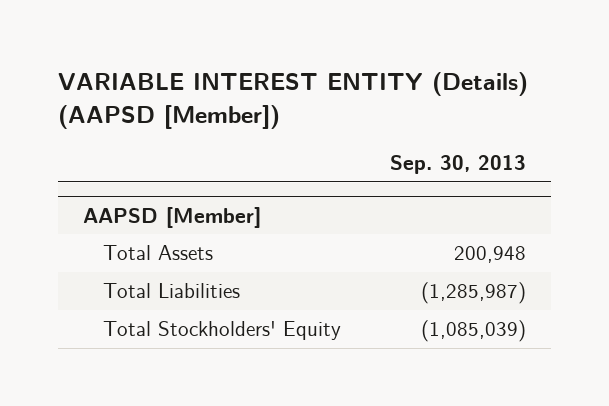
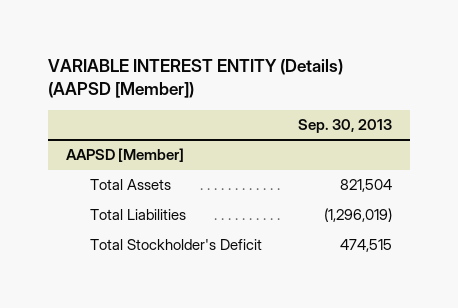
[454,246,527,264] 200,948 -> [339,179,392,193] 821,504
[421,282,527,305] (1,285,987) -> [323,208,392,223] (1,296,019)
[102,321,341,341] Total Stockholders' Equity -> [89,239,262,251] Total Stockholder's Deficit
[421,320,527,343] (1,085,039) -> [339,239,392,253] 474,515

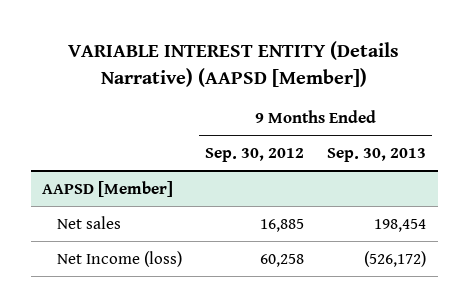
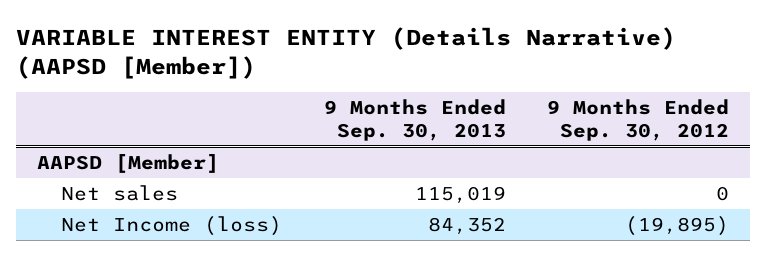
[260,218,305,232] 16,885 -> [715,185,729,201] 0
[374,218,427,232] 198,454 -> [414,185,506,204] 115,019
[260,253,305,267] 60,258 -> [624,215,729,236] (19,895)
[364,250,427,267] (526,172) -> [427,216,506,235] 84,352

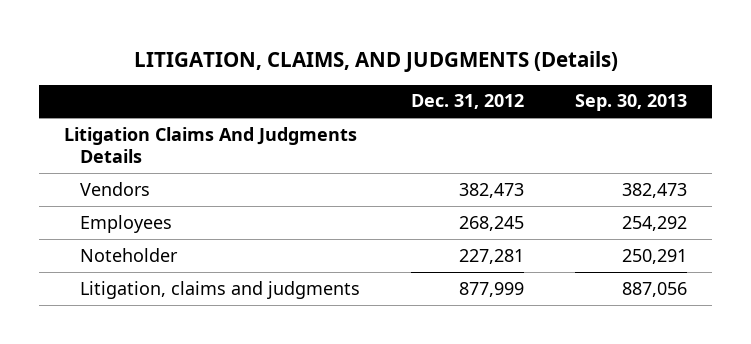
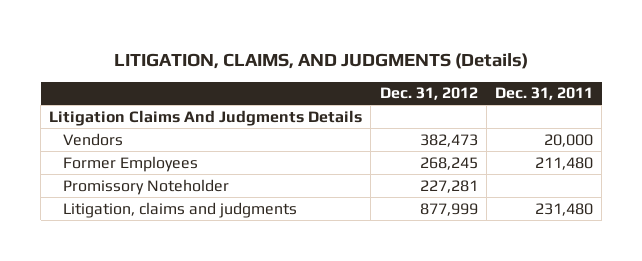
[574,94,687,112] Sep. 30, 2013 -> none
none -> [494,87,593,101] Dec. 31, 2011
[80,214,173,233] Employees -> [62,155,198,172] Former Employees
[80,247,179,262] Noteholder -> [62,178,229,195] Promissory Noteholder

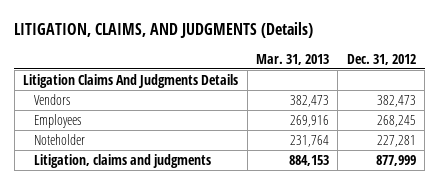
[494,87,593,101] Dec. 31, 2011 -> none
none -> [256,53,330,65] Mar. 31, 2013
[62,155,198,172] Former Employees -> [34,113,82,128] Employees
[62,178,229,195] Promissory Noteholder -> [34,133,86,145] Noteholder

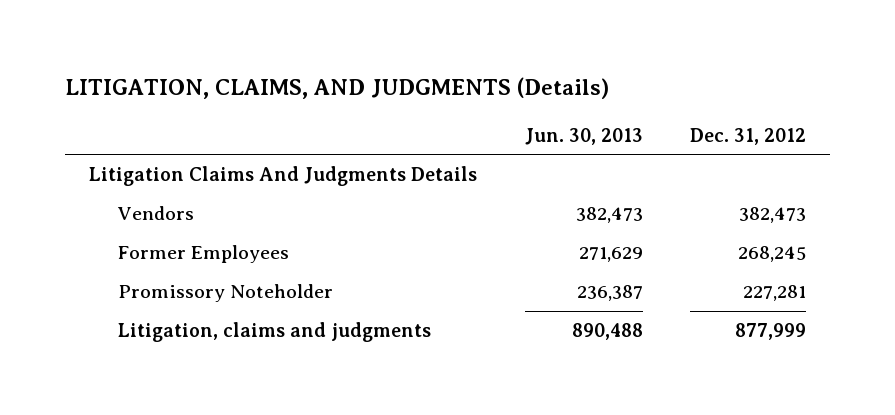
[256,53,330,65] Mar. 31, 2013 -> none
none -> [524,127,643,145] Jun. 30, 2013
[34,113,82,128] Employees -> [118,245,290,264] Former Employees
[34,133,86,145] Noteholder -> [118,284,334,303] Promissory Noteholder

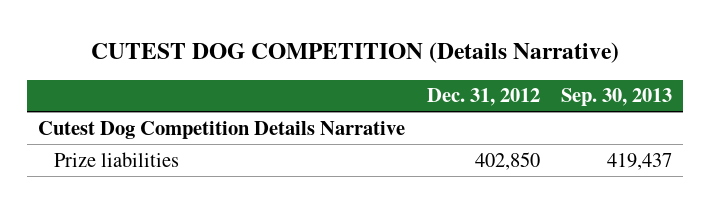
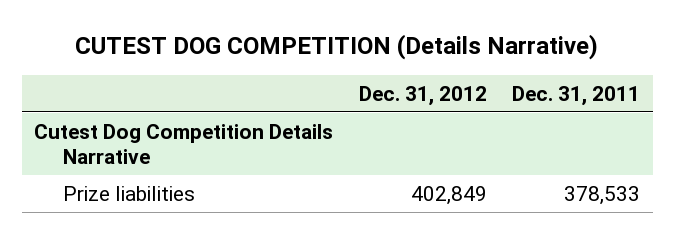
[561,88,673,107] Sep. 30, 2013 -> none
none -> [512,85,641,106] Dec. 31, 2011
[474,151,540,170] 402,850 -> [410,185,487,205] 402,849

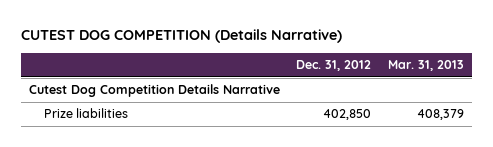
[512,85,641,106] Dec. 31, 2011 -> none
none -> [387,60,464,72] Mar. 31, 2013
[410,185,487,205] 402,849 -> [323,109,372,121] 402,850

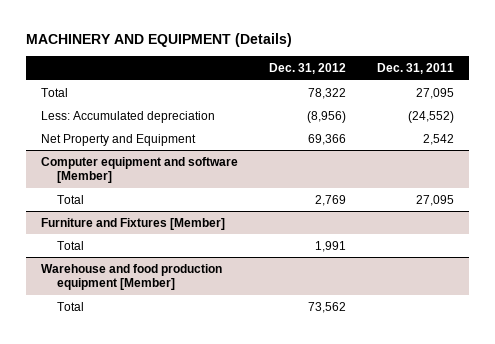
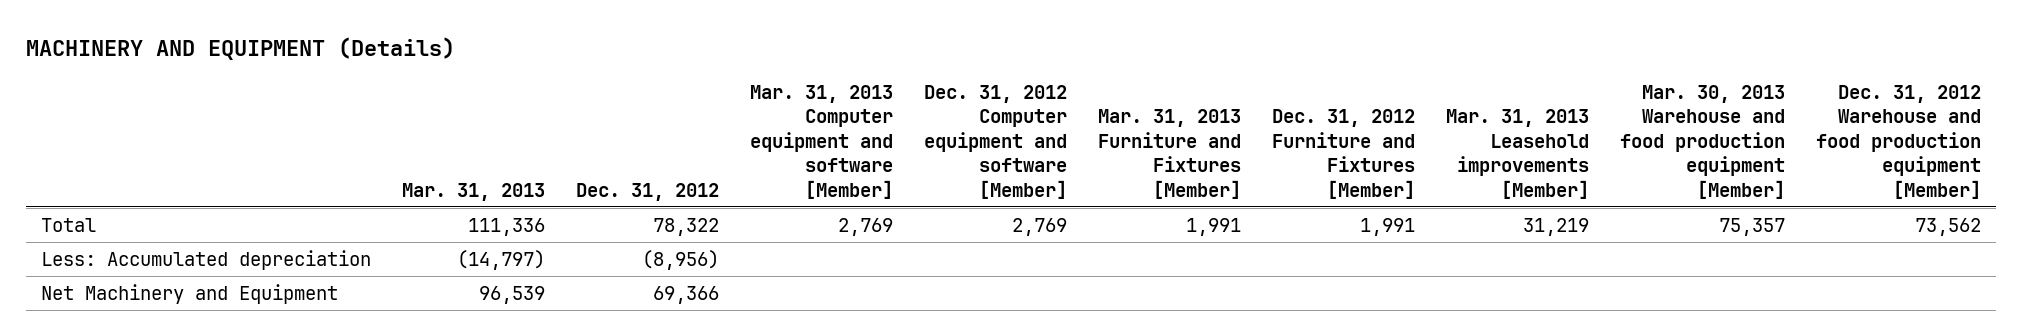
[376,63,454,75] Dec. 31, 2011 -> none
none -> [402,183,546,202] Mar. 31, 2013
none -> [750,84,894,200] Mar. 31, 2013 Computer equipment and software [Member]
none -> [924,84,1068,200] Dec. 31, 2012 Computer equipment and software [Member]
none -> [1098,109,1242,200] Mar. 31, 2013 Furniture and Fixtures [Member]
none -> [1271,109,1415,200] Dec. 31, 2012 Furniture and Fixtures [Member]
none -> [1445,109,1589,200] Mar. 31, 2013 Leasehold improvements [Member]
none -> [1619,84,1785,200] Mar. 30, 2013 Warehouse and food production equipment [Member]
none -> [1815,84,1981,200] Dec. 31, 2012 Warehouse and food production equipment [Member]
[41,156,239,184] Computer equipment and software [Member] -> none
[56,194,84,204] Total -> none
[41,217,226,230] Furniture and Fixtures [Member] -> none
[56,240,84,250] Total -> none
[41,263,223,291] Warehouse and food production equipment [Member] -> none
[56,301,84,311] Total -> none
[41,133,197,146] Net Property and Equipment -> [41,283,339,304] Net Machinery and Equipment

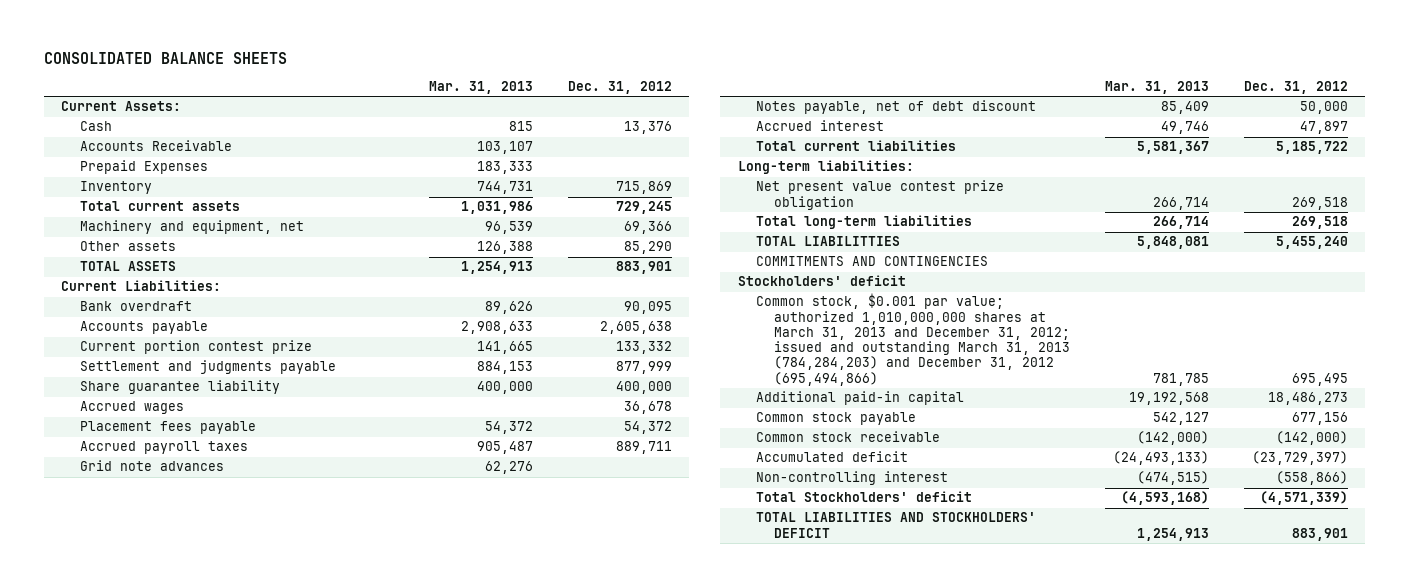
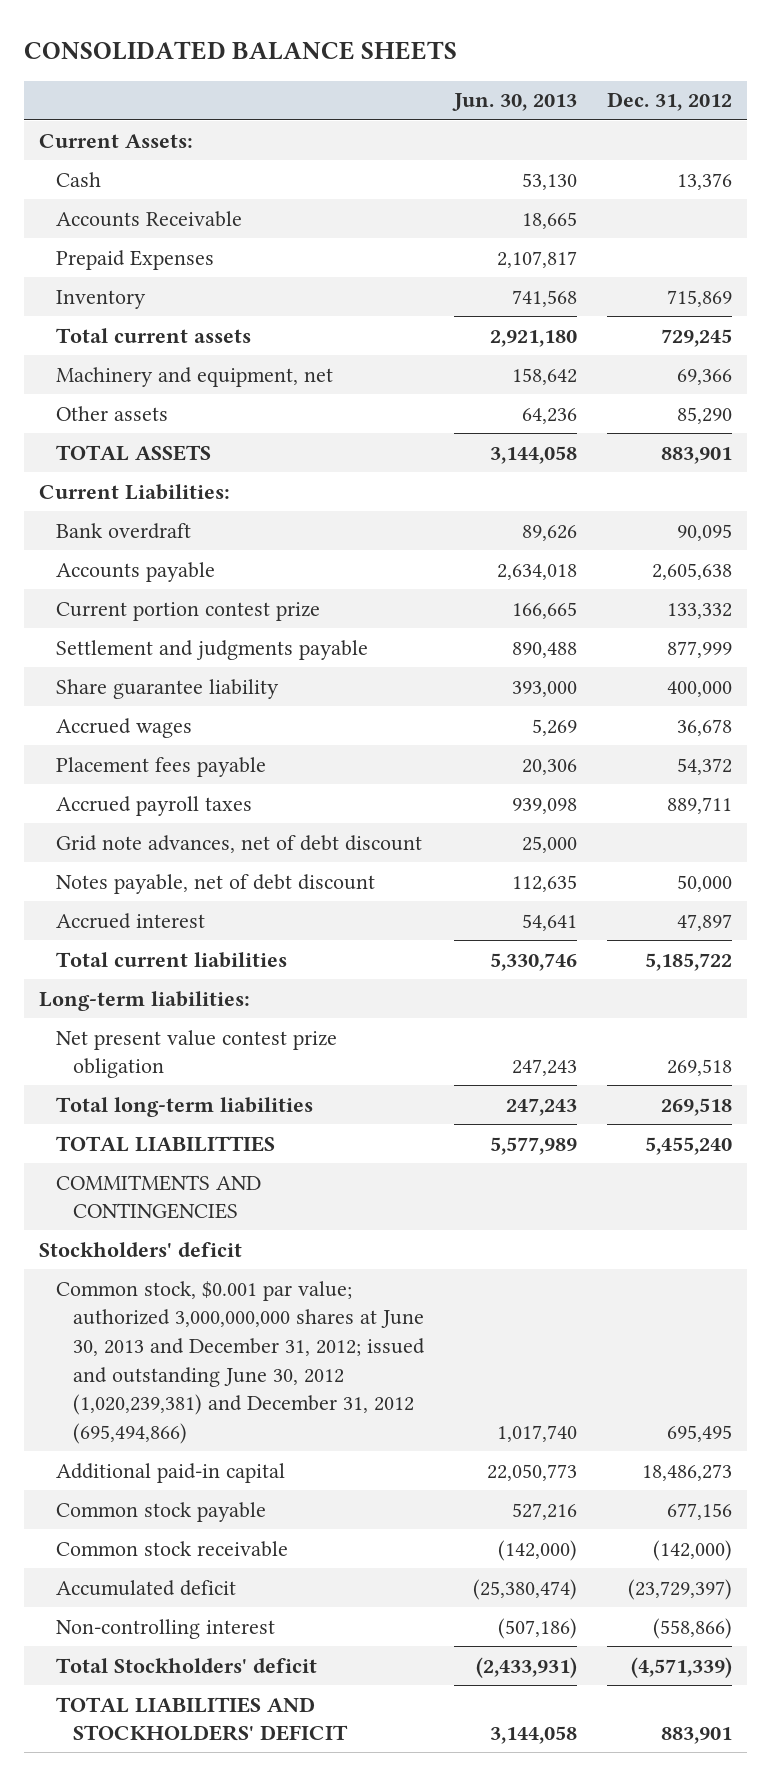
[428,80,533,94] Mar. 31, 2013 -> none
none -> [452,93,578,112] Jun. 30, 2013
[79,460,224,472] Grid note advances -> [56,834,423,853] Grid note advances, net of debt discount
[756,293,1071,386] Common stock, $0.001 par value; authorized 1,010,000,000 shares at March 31, 2013 and December 31, 2012; issued and outstanding March 31, 2013 (784,284,203) and December 31, 2012 (695,494,866) -> [56,1280,426,1445] Common stock, $0.001 par value; authorized 3,000,000,000 shares at June 30, 2013 and December 31, 2012; issued and outstanding June 30, 2012 (1,020,239,381) and December 31, 2012 (695,494,866)

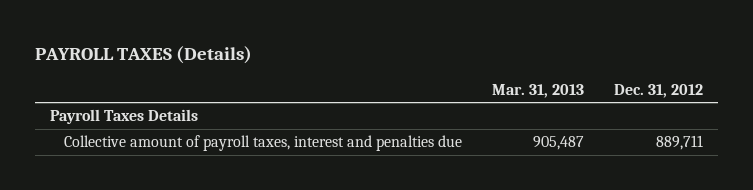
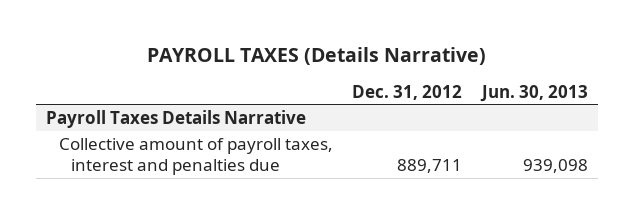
[34,46,252,65] PAYROLL TAXES (Details) -> [146,47,486,66] PAYROLL TAXES (Details Narrative)
[492,83,585,98] Mar. 31, 2013 -> none
none -> [479,84,588,102] Jun. 30, 2013
[49,109,198,125] Payroll Taxes Details -> [45,109,306,128] Payroll Taxes Details Narrative

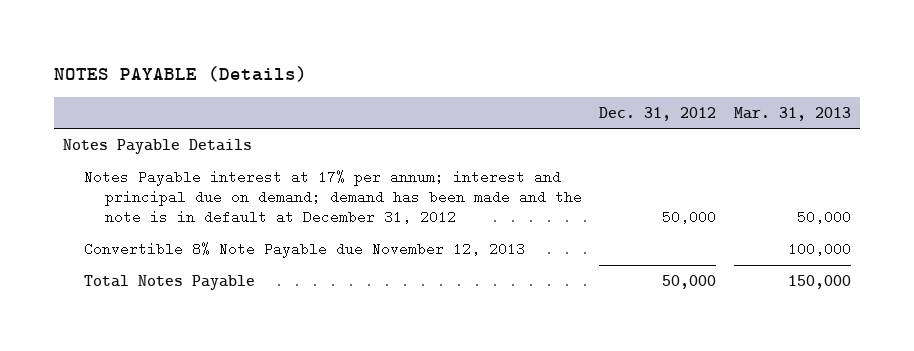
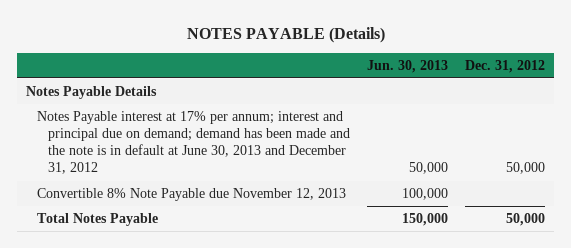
[734,106,852,121] Mar. 31, 2013 -> none
none -> [367,59,449,73] Jun. 30, 2013
[83,169,582,225] Notes Payable interest at 17% per annum; interest and principal due on demand; demand has been made and the note is in default at December 31, 2012 -> [36,111,350,175] Notes Payable interest at 17% per annum; interest and principal due on demand; demand has been made and the note is in default at June 30, 2013 and December 31, 2012

